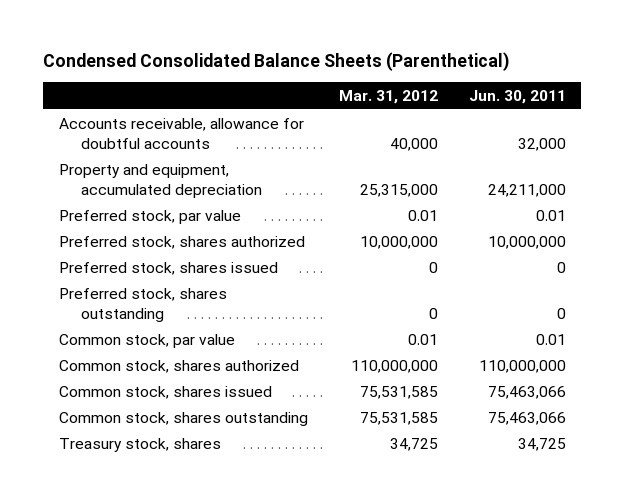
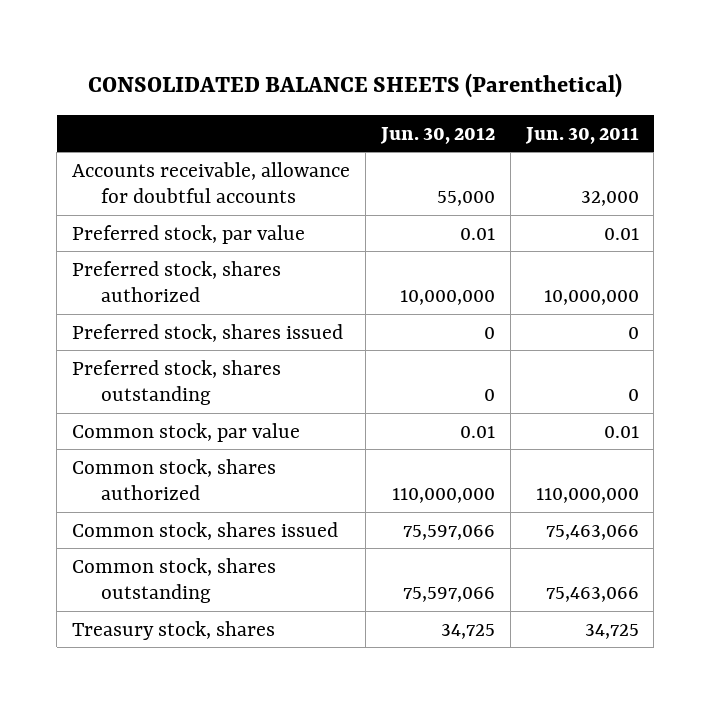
[43,51,511,71] Condensed Consolidated Balance Sheets (Parenthetical) -> [88,73,623,99] CONSOLIDATED BALANCE SHEETS (Parenthetical)
[338,90,438,105] Mar. 31, 2012 -> none
none -> [379,126,495,144] Jun. 30, 2012
[58,163,262,198] Property and equipment, accumulated depreciation -> none

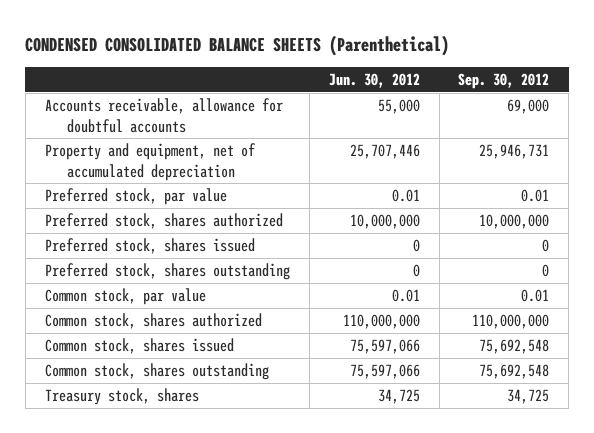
[88,73,623,99] CONSOLIDATED BALANCE SHEETS (Parenthetical) -> [25,34,450,56] CONDENSED CONSOLIDATED BALANCE SHEETS (Parenthetical)
[524,126,639,144] Jun. 30, 2011 -> none
none -> [458,72,550,89] Sep. 30, 2012
none -> [44,143,256,181] Property and equipment, net of accumulated depreciation

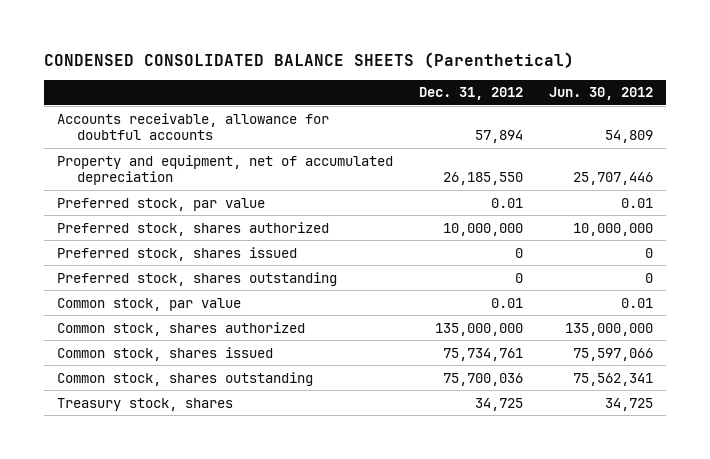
[458,72,550,89] Sep. 30, 2012 -> none
none -> [418,87,523,101] Dec. 31, 2012
[377,99,420,115] 55,000 -> [604,130,653,144] 54,809
[342,314,420,330] 110,000,000 -> [564,322,653,336] 135,000,000
[349,364,420,380] 75,597,066 -> [572,372,653,386] 75,562,341

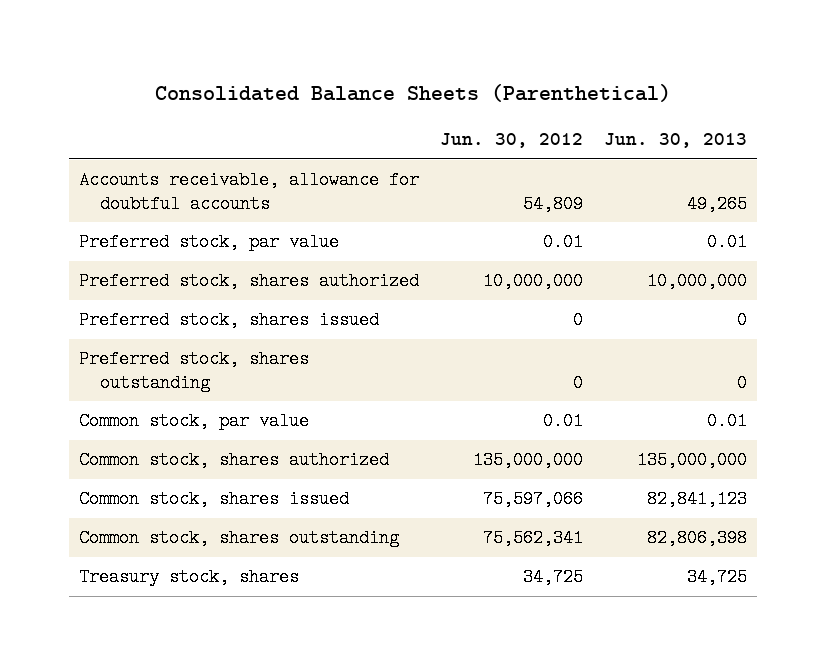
[43,51,574,68] CONDENSED CONSOLIDATED BALANCE SHEETS (Parenthetical) -> [155,83,672,102] Consolidated Balance Sheets (Parenthetical)
[418,87,523,101] Dec. 31, 2012 -> none
none -> [603,133,747,149] Jun. 30, 2013
[56,154,393,186] Property and equipment, net of accumulated depreciation -> none

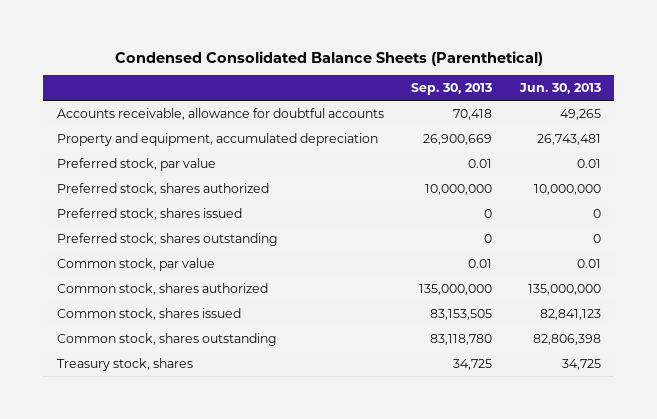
[155,83,672,102] Consolidated Balance Sheets (Parenthetical) -> [114,50,543,66] Condensed Consolidated Balance Sheets (Parenthetical)
[440,133,584,149] Jun. 30, 2012 -> none
none -> [411,83,493,96] Sep. 30, 2013
none -> [56,132,378,146] Property and equipment, accumulated depreciation

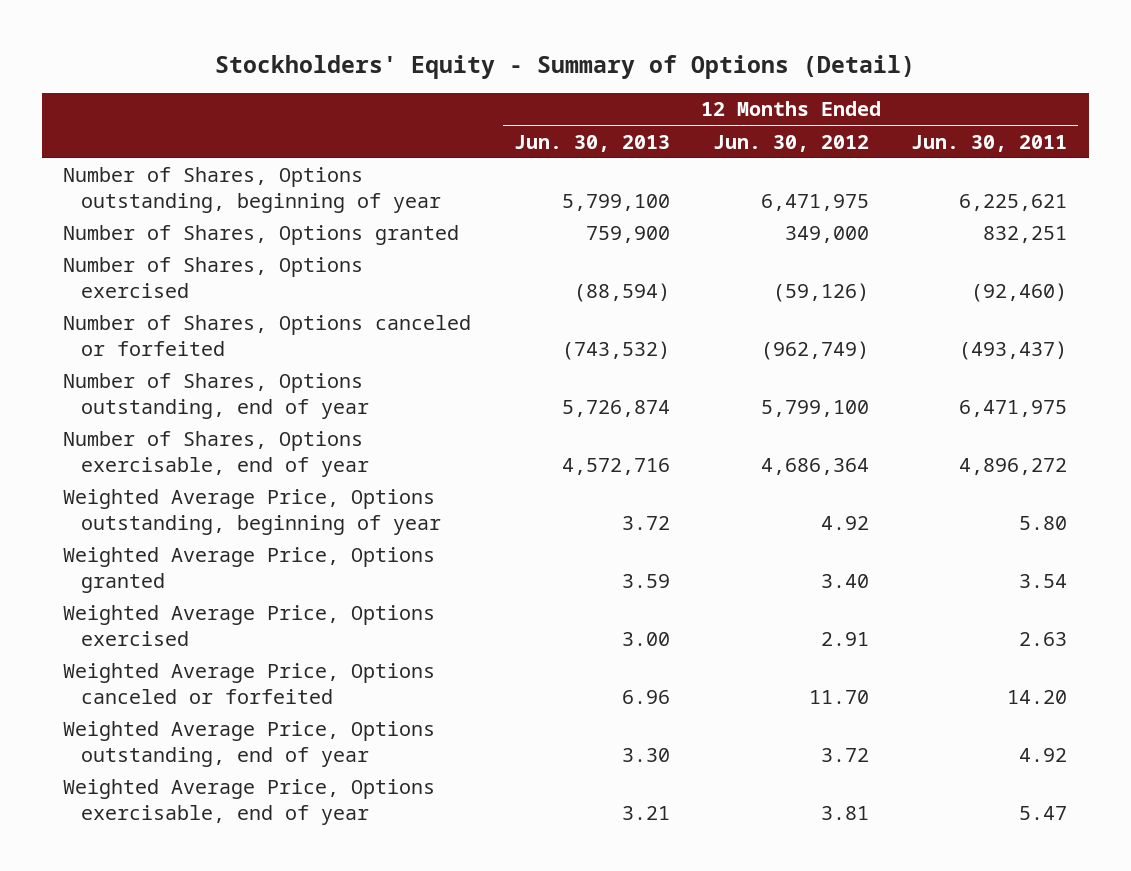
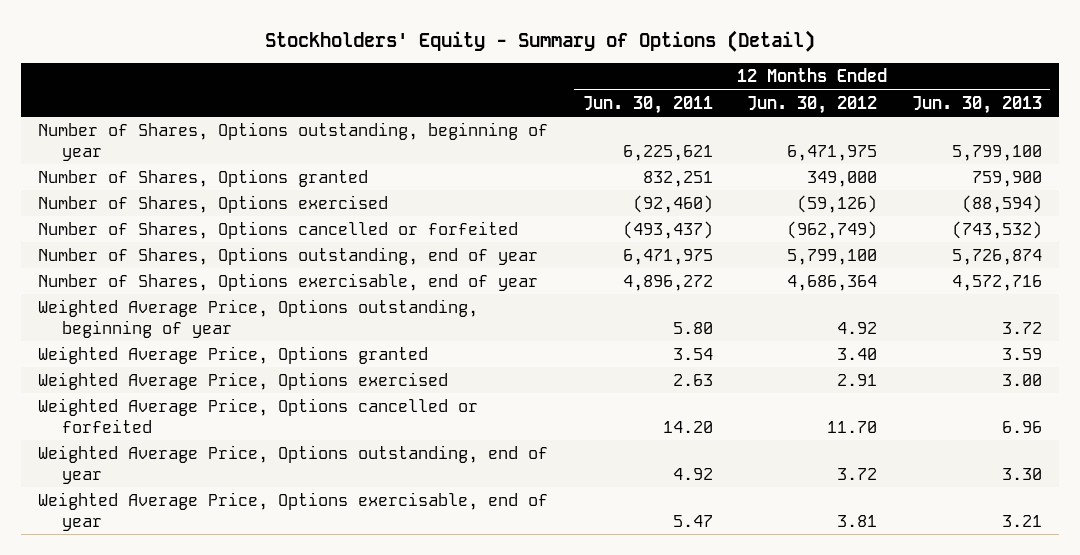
[63,315,472,357] Number of Shares, Options canceled or forfeited -> [38,221,519,240] Number of Shares, Options cancelled or forfeited
[63,663,436,705] Weighted Average Price, Options canceled or forfeited -> [38,398,479,433] Weighted Average Price, Options cancelled or forfeited

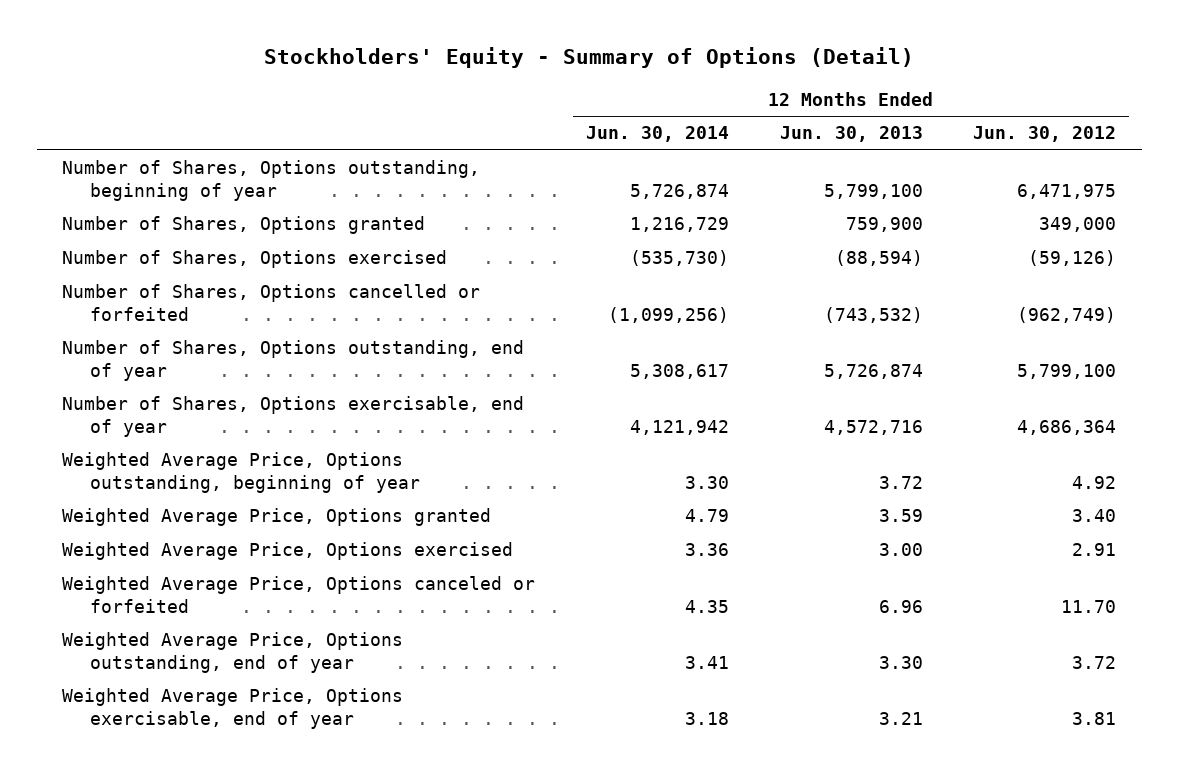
[582,95,713,114] Jun. 30, 2011 -> none
none -> [585,126,729,143] Jun. 30, 2014
[38,398,479,433] Weighted Average Price, Options cancelled or forfeited -> [62,576,536,613] Weighted Average Price, Options canceled or forfeited

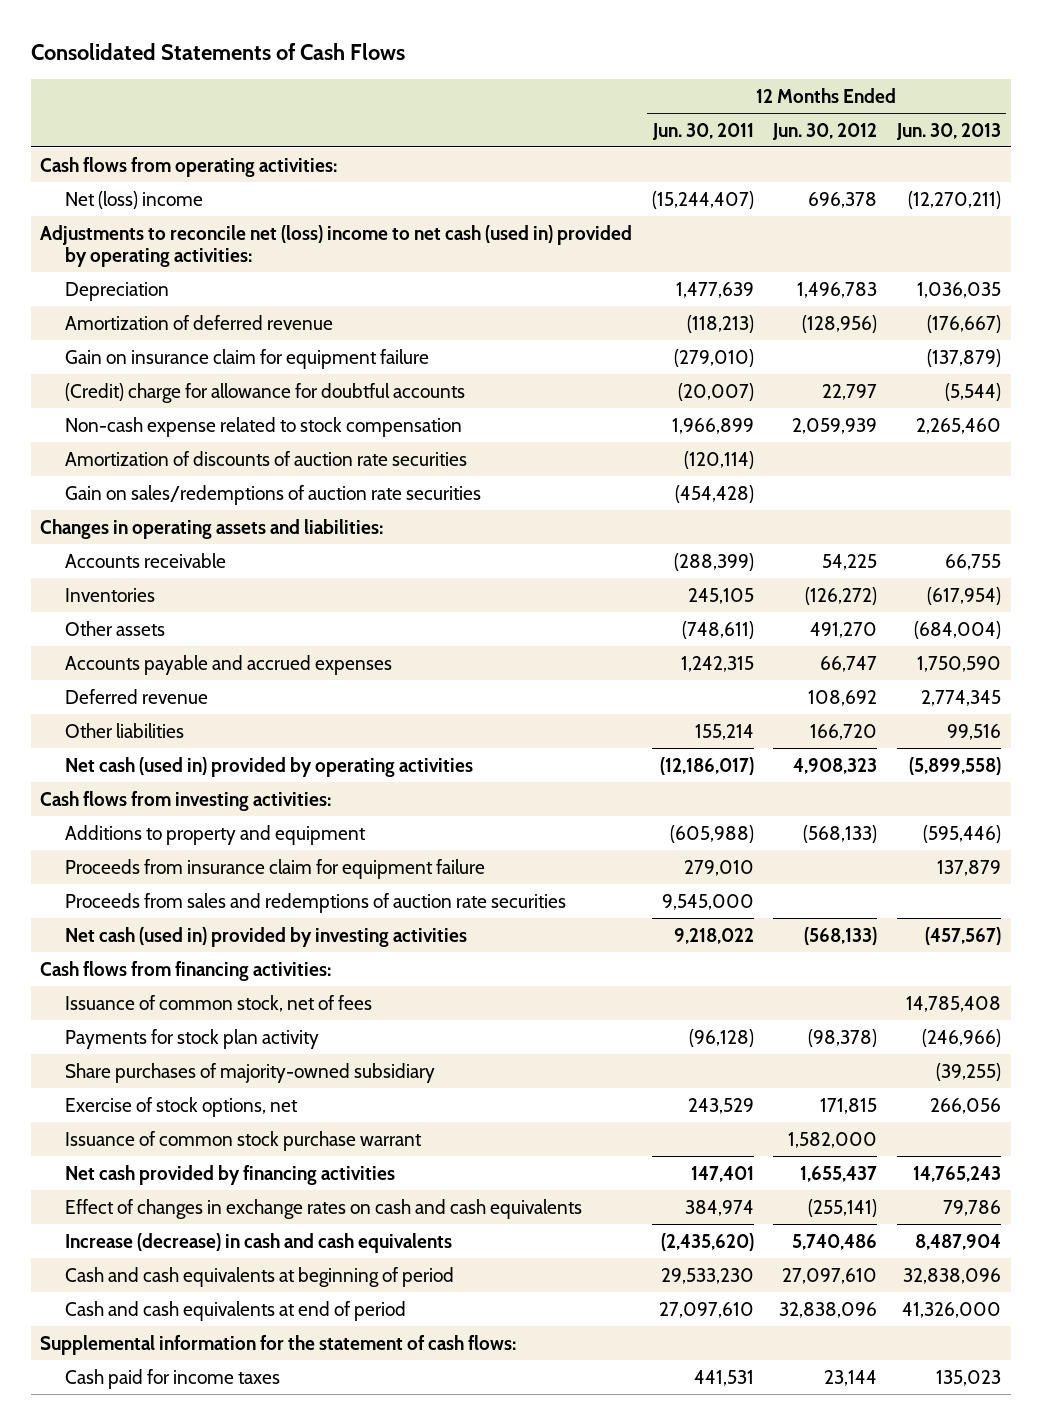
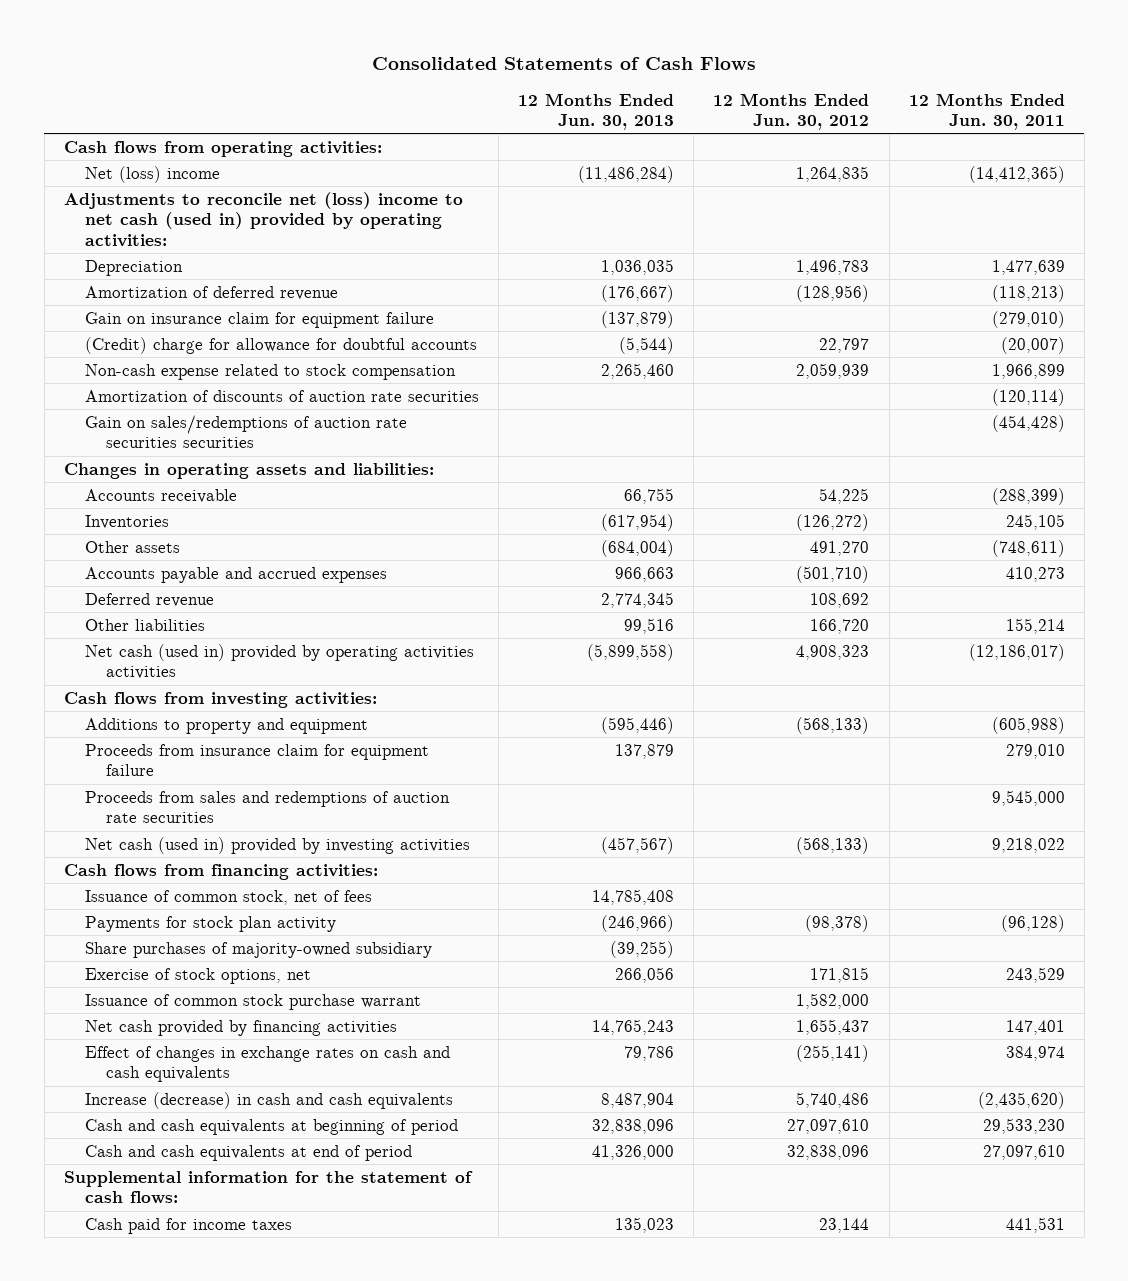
[651,190,754,209] (15,244,407) -> [968,165,1065,183] (14,412,365)
[808,191,878,208] 696,378 -> [796,165,870,182] 1,264,835
[907,190,1001,209] (12,270,211) -> [578,165,675,183] (11,486,284)
[64,484,481,505] Gain on sales/redemptions of auction rate securities -> [84,414,407,449] Gain on sales/redemptions of auction rate securities securities
[680,655,754,672] 1,242,315 -> [1005,566,1065,582] 410,273
[820,655,878,672] 66,747 -> [796,565,870,583] (501,710)
[916,655,1001,672] 1,750,590 -> [615,566,675,582] 966,663
[64,756,473,777] Net cash (used in) provided by operating activities -> [84,643,474,680] Net cash (used in) provided by operating activities activities

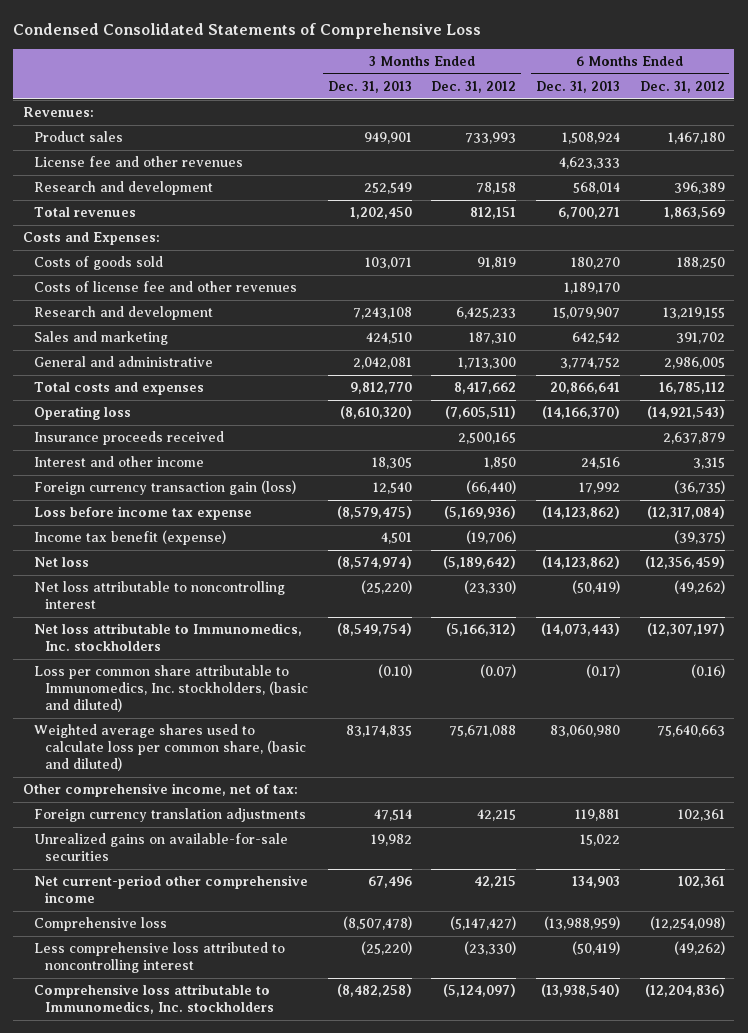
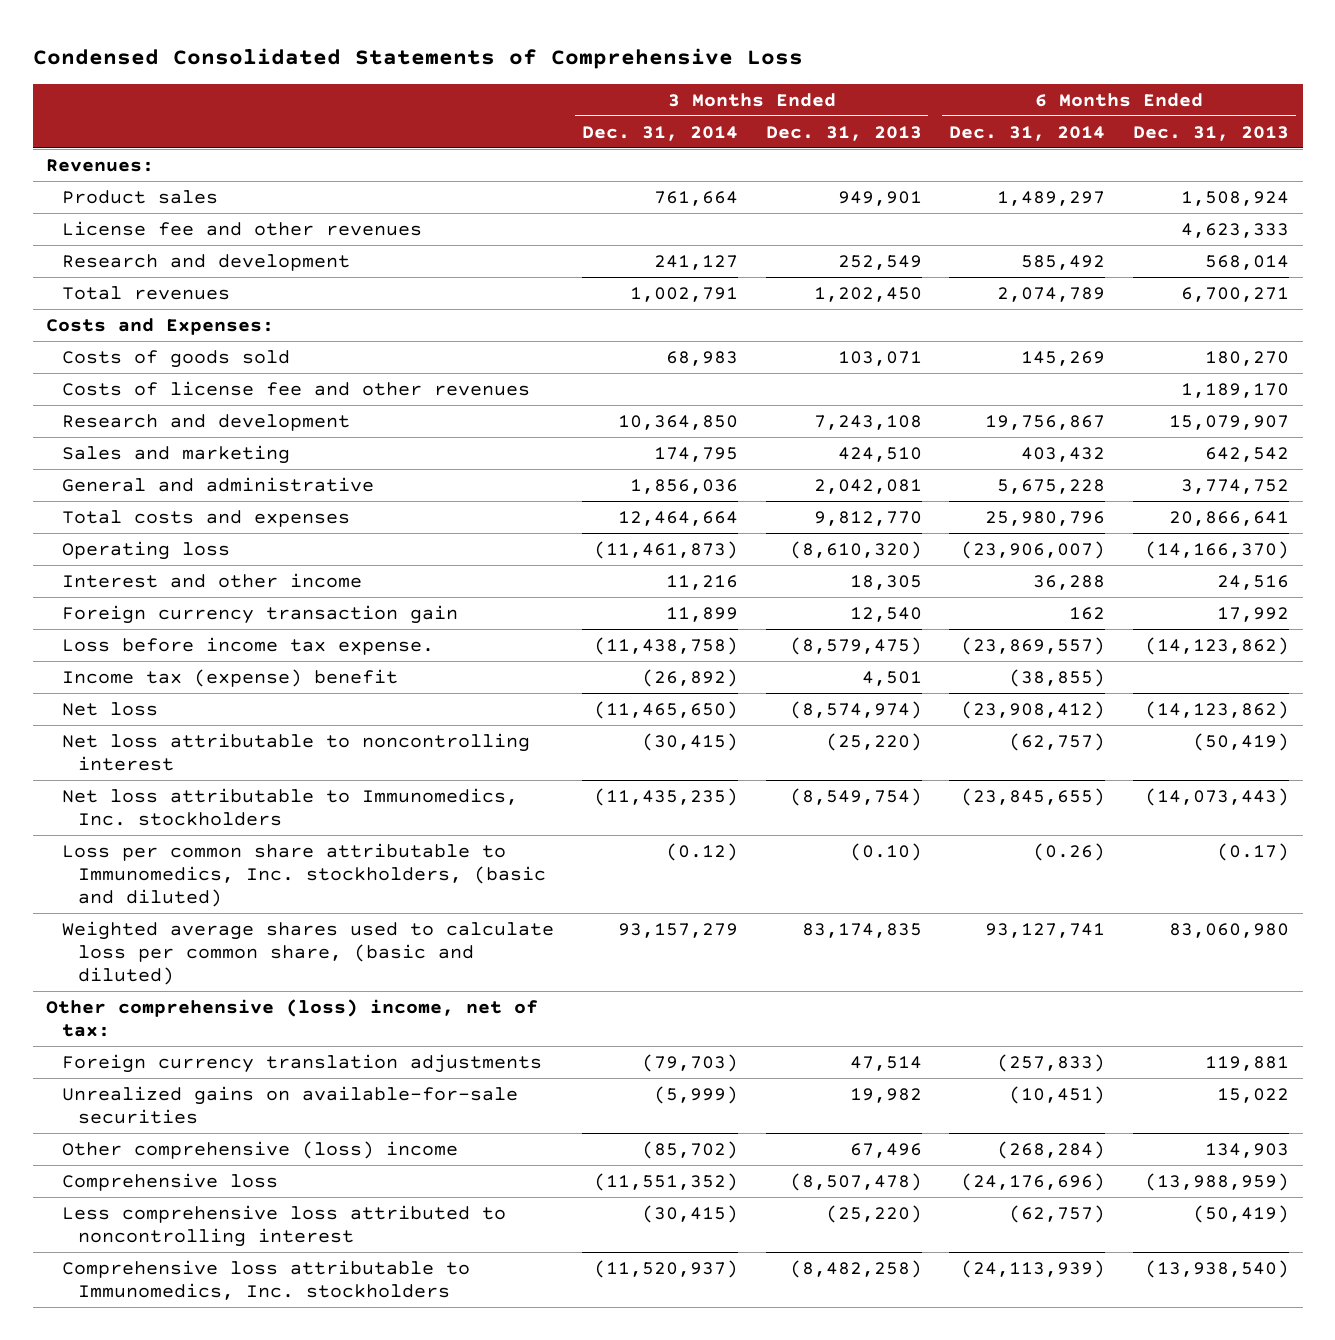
[431,80,517,93] Dec. 31, 2012 -> none
[639,80,725,93] Dec. 31, 2012 -> none
none -> [581,125,738,141] Dec. 31, 2014
none -> [949,125,1106,141] Dec. 31, 2014
[34,431,225,446] Insurance proceeds received -> none
[34,480,297,496] Foreign currency transaction gain (loss) -> [62,604,459,624] Foreign currency transaction gain
[34,506,253,521] Loss before income tax expense -> [62,636,435,655] Loss before income tax expense.
[34,530,227,546] Income tax benefit (expense) -> [62,668,399,687] Income tax (expense) benefit
[23,783,299,798] Other comprehensive income, net of tax: -> [46,998,539,1038] Other comprehensive (loss) income, net of tax:
[34,875,309,904] Net current-period other comprehensive income -> [62,1140,459,1159] Other comprehensive (loss) income

